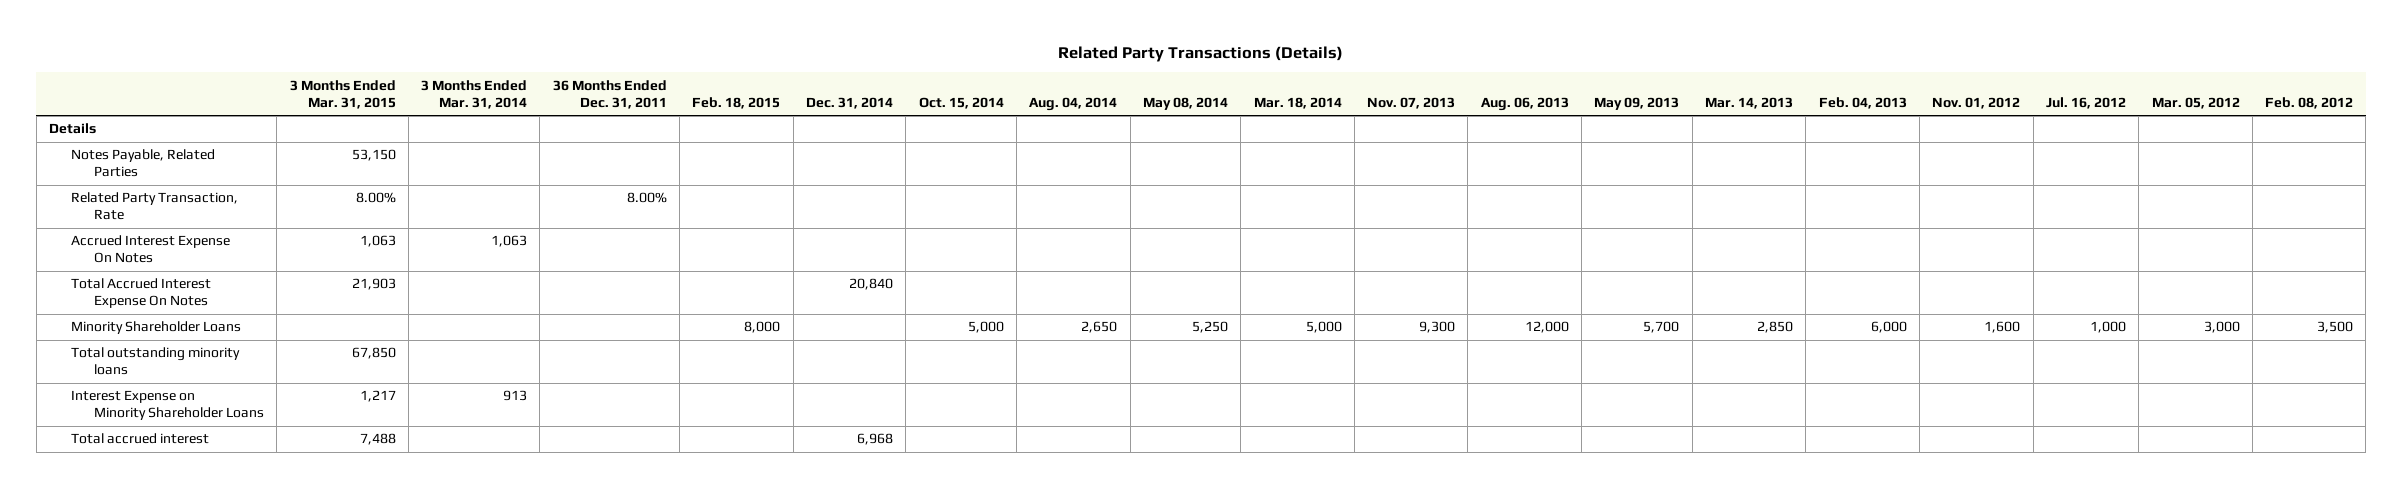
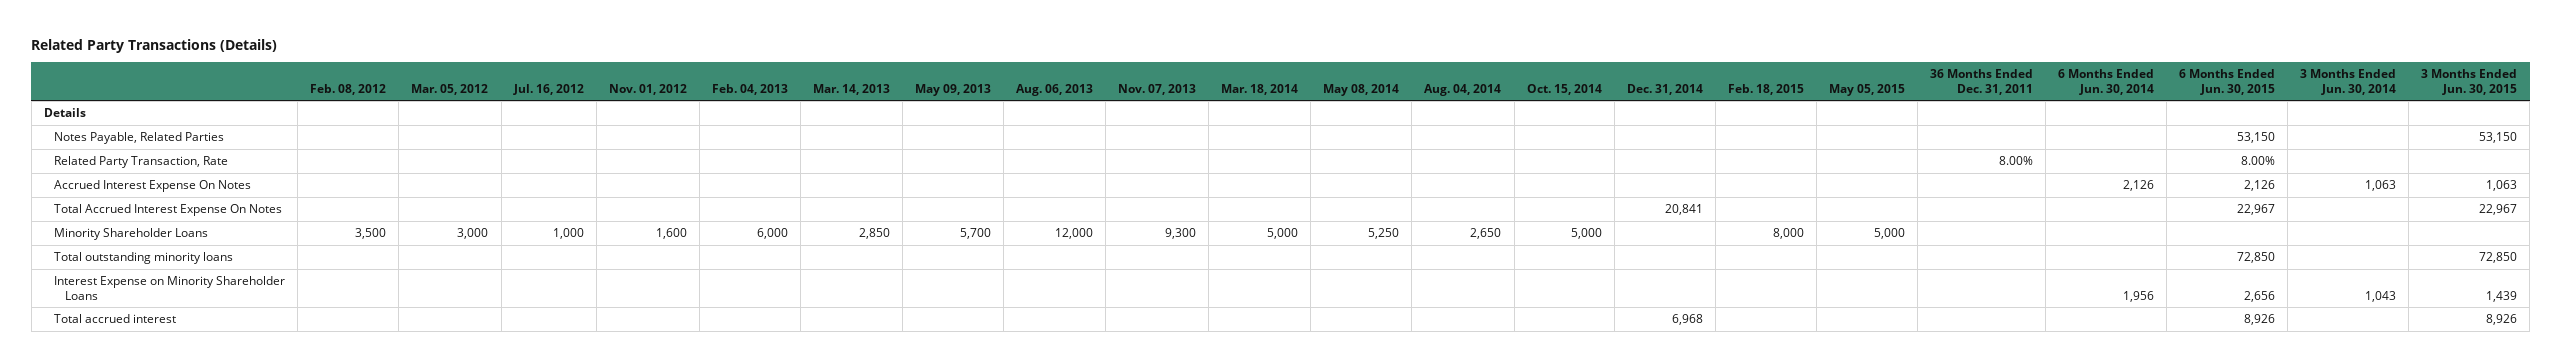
[289,79,396,109] 3 Months Ended Mar. 31, 2015 -> none
[421,79,528,109] 3 Months Ended Mar. 31, 2014 -> none
none -> [1828,83,1905,96] May 05, 2015
none -> [2058,69,2155,95] 6 Months Ended Jun. 30, 2014
none -> [2179,69,2276,95] 6 Months Ended Jun. 30, 2015
none -> [2300,69,2397,95] 3 Months Ended Jun. 30, 2014
none -> [2421,69,2518,95] 3 Months Ended Jun. 30, 2015
[849,278,894,291] 20,840 -> [1664,204,1703,216] 20,841

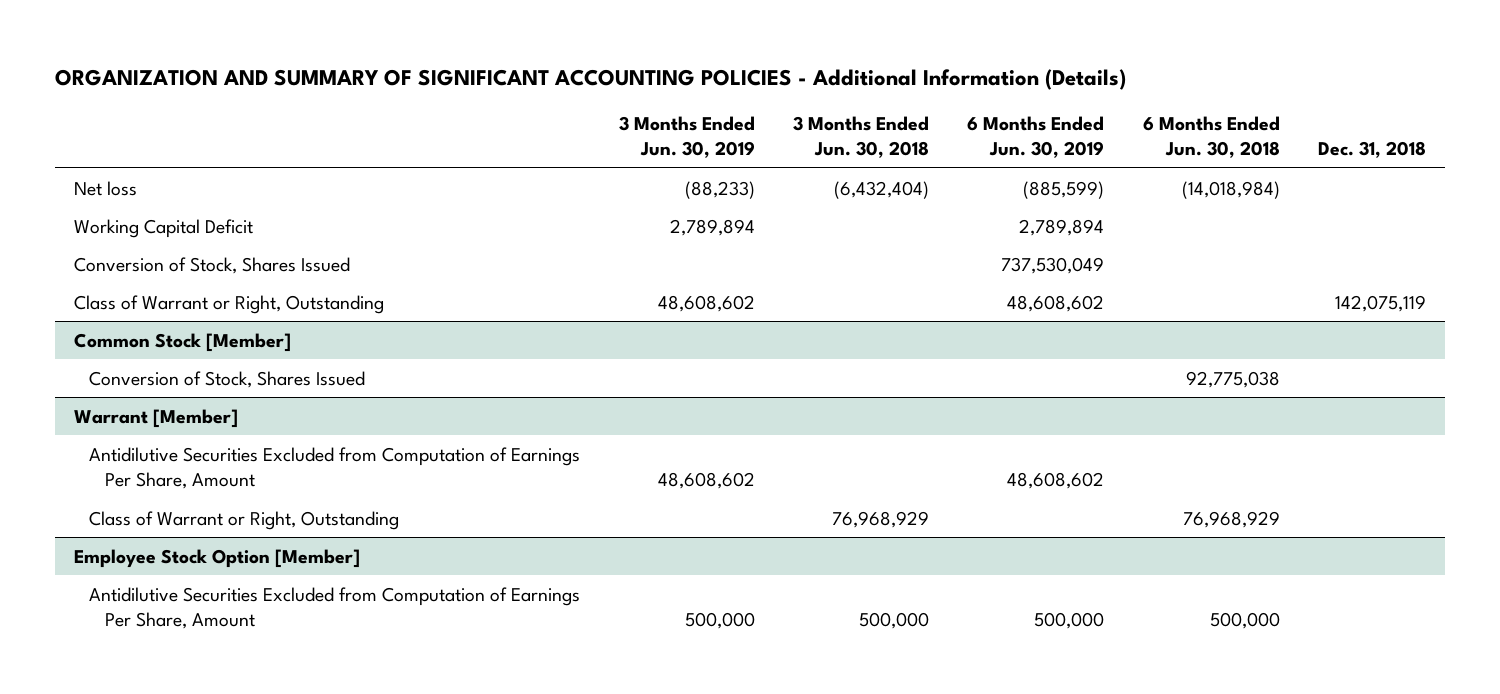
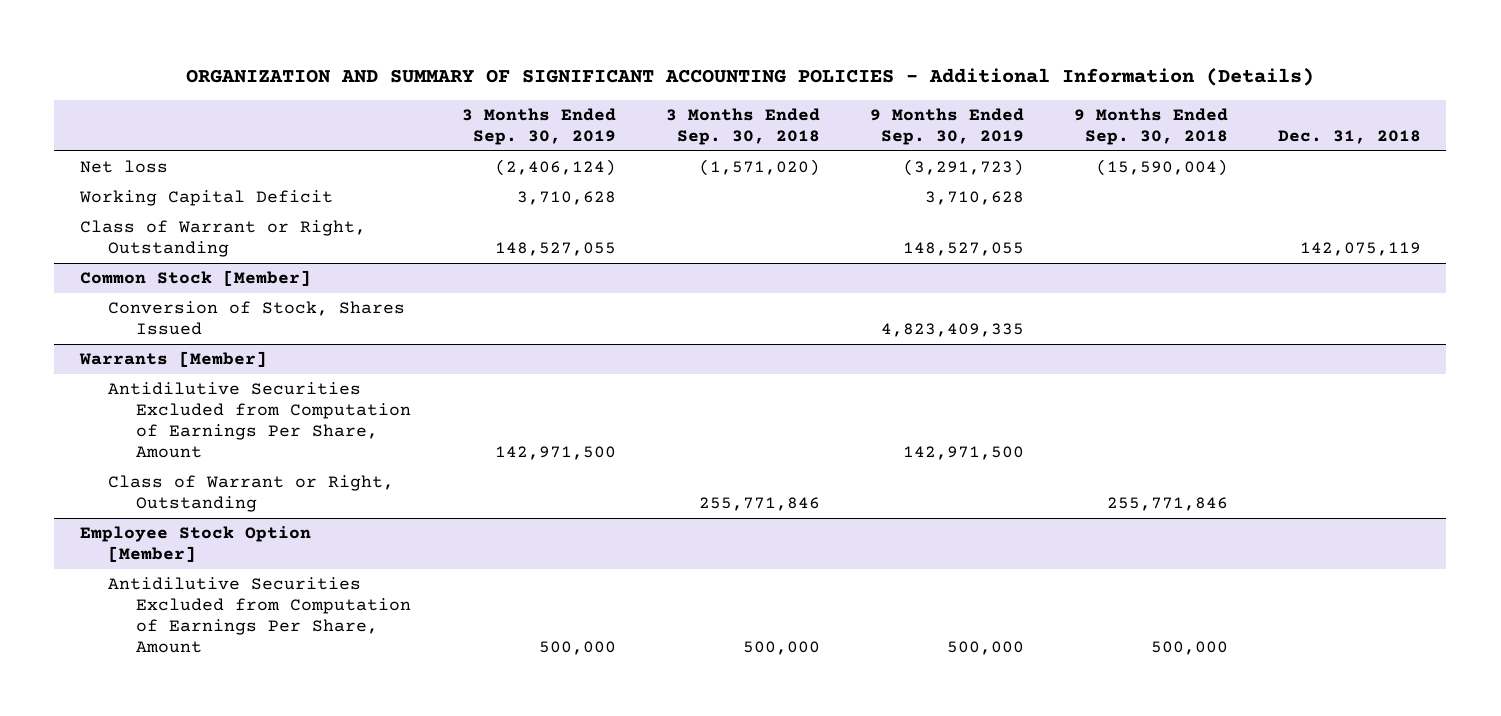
[618,115,755,159] 3 Months Ended Jun. 30, 2019 -> none
[793,115,930,159] 3 Months Ended Jun. 30, 2018 -> none
[967,115,1105,159] 6 Months Ended Jun. 30, 2019 -> none
[1142,115,1280,159] 6 Months Ended Jun. 30, 2018 -> none
none -> [461,108,616,146] 3 Months Ended Sep. 30, 2019
none -> [665,108,820,146] 3 Months Ended Sep. 30, 2018
none -> [869,108,1024,146] 9 Months Ended Sep. 30, 2019
none -> [1074,108,1229,146] 9 Months Ended Sep. 30, 2018
[73,256,350,274] Conversion of Stock, Shares Issued -> none
[73,408,238,428] Warrant [Member] -> [78,351,267,368] Warrants [Member]

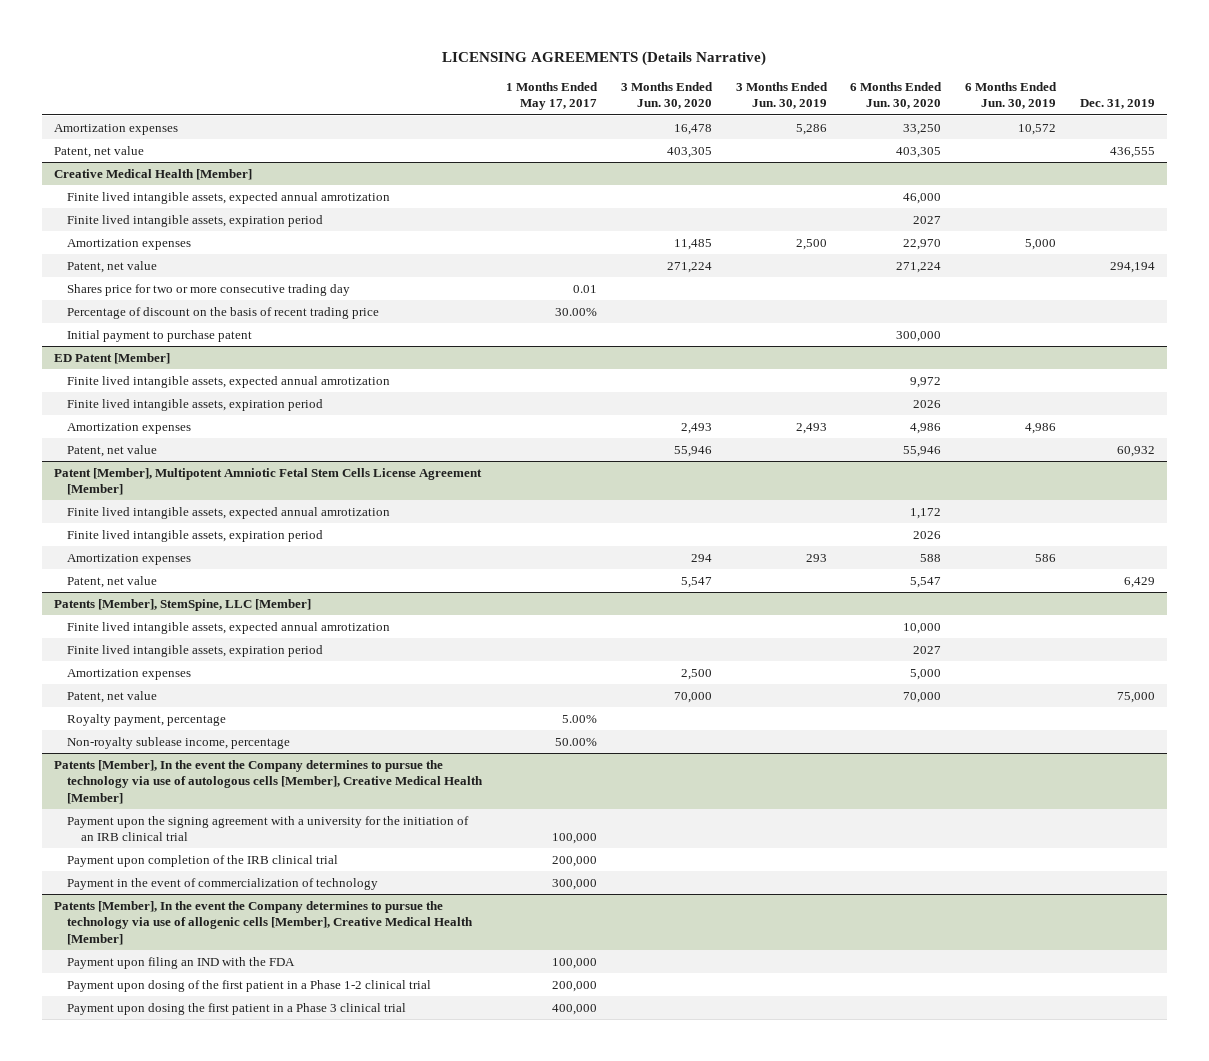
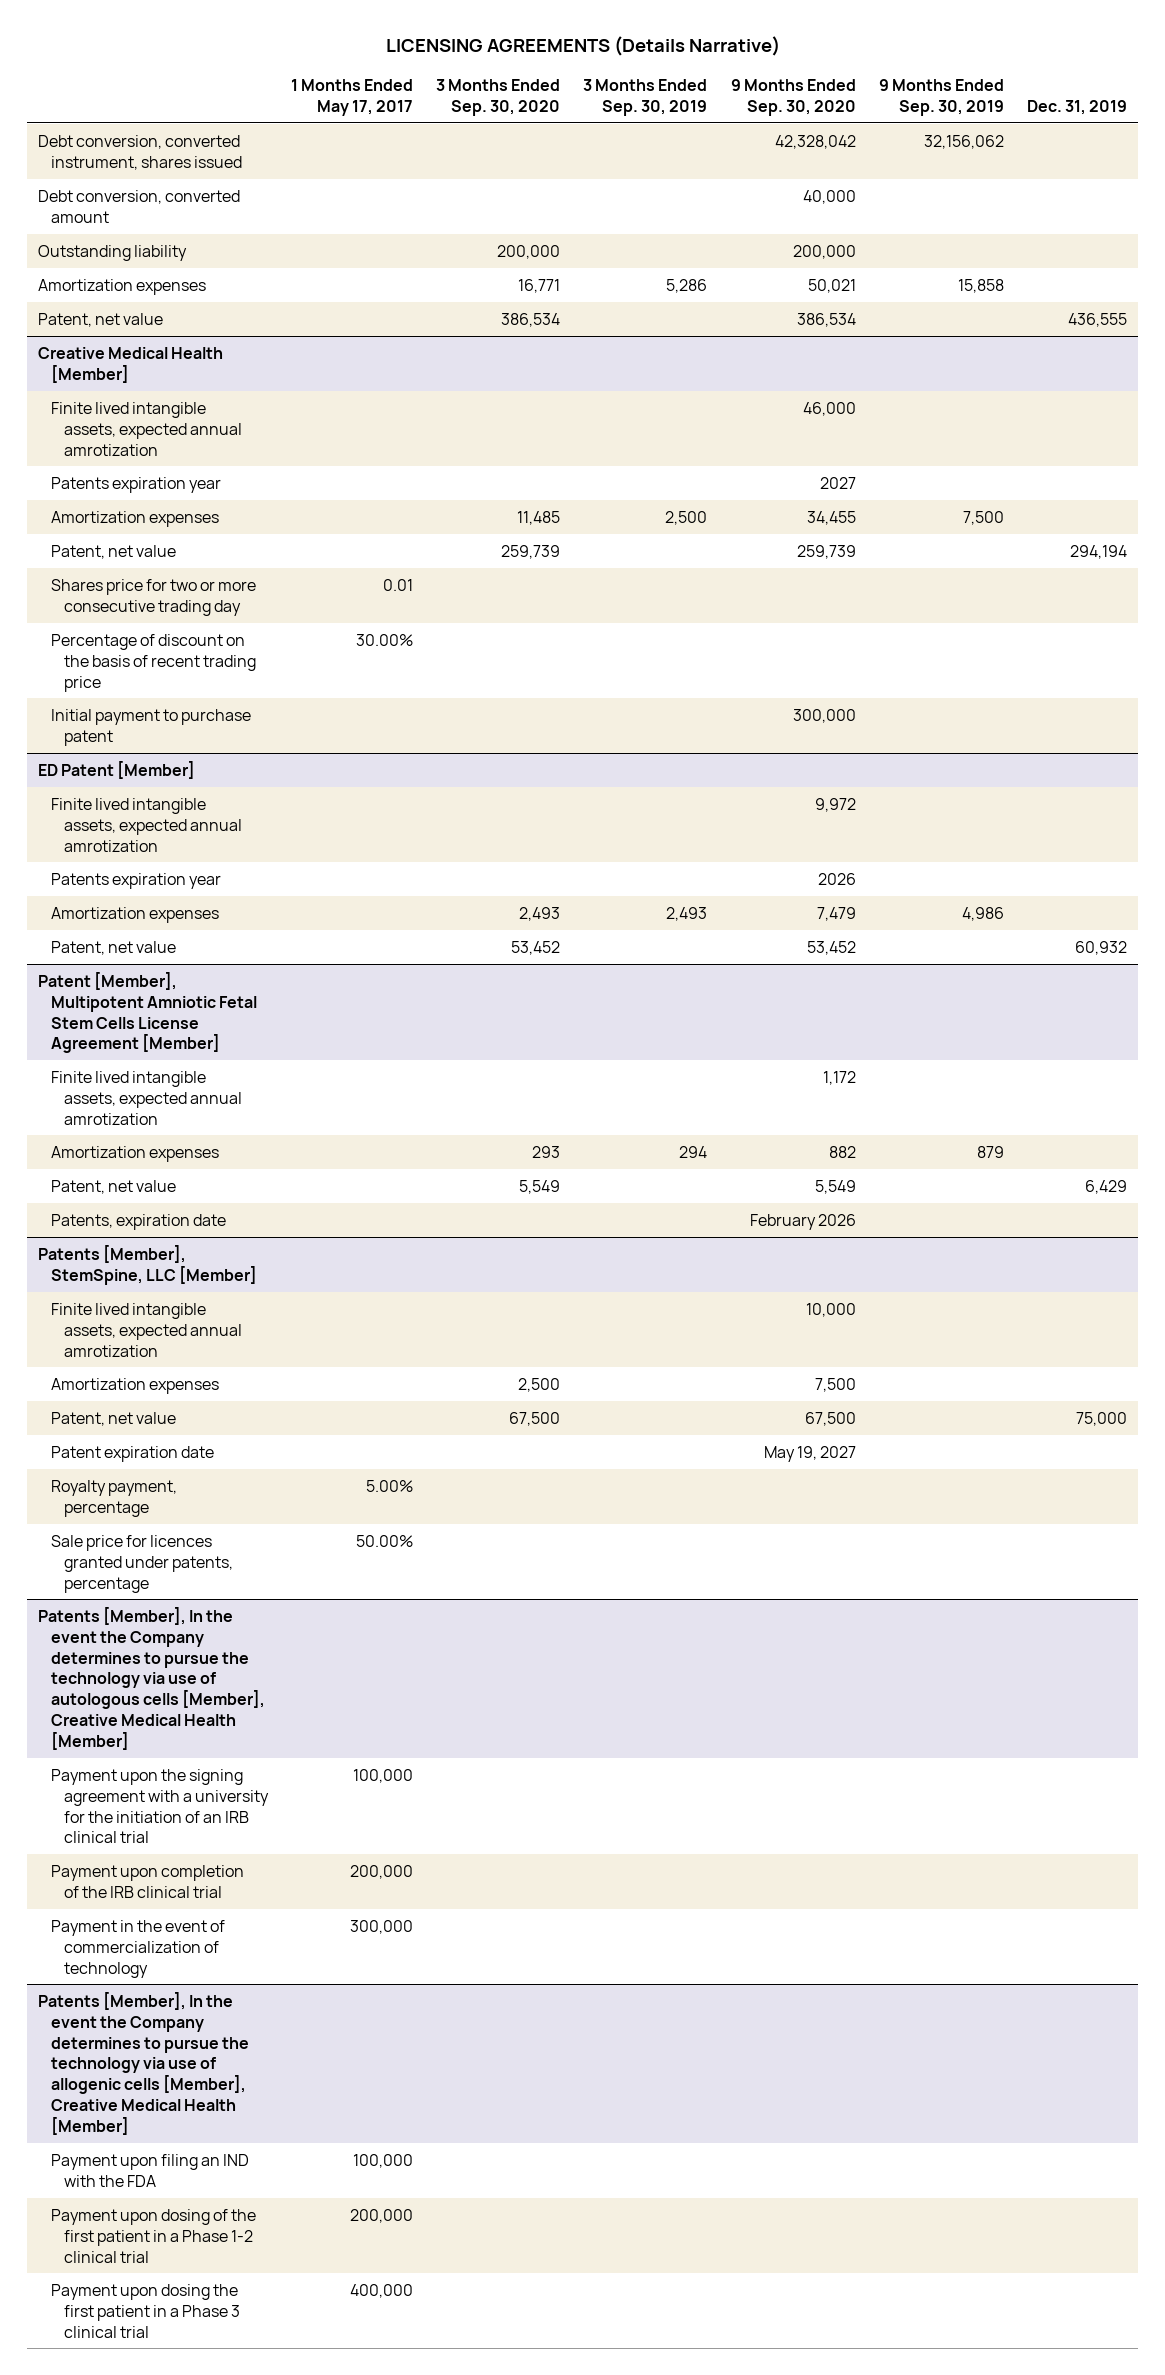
[620,82,713,110] 3 Months Ended Jun. 30, 2020 -> none
[735,82,828,110] 3 Months Ended Jun. 30, 2019 -> none
[850,82,943,110] 6 Months Ended Jun. 30, 2020 -> none
[965,82,1058,110] 6 Months Ended Jun. 30, 2019 -> none
none -> [436,78,561,116] 3 Months Ended Sep. 30, 2020
none -> [583,78,708,116] 3 Months Ended Sep. 30, 2019
none -> [730,78,856,116] 9 Months Ended Sep. 30, 2020
none -> [878,78,1004,116] 9 Months Ended Sep. 30, 2019
none -> [38,134,243,170] Debt conversion, converted instrument, shares issued
none -> [38,189,241,223] Debt conversion, converted amount
none -> [38,244,188,261] Outstanding liability
[67,214,324,227] Finite lived intangible assets, expiration period -> none
none -> [51,476,222,493] Patents expiration year
[67,398,324,411] Finite lived intangible assets, expiration period -> none
none -> [51,872,222,889] Patents expiration year
[67,529,324,542] Finite lived intangible assets, expiration period -> none
none -> [51,1213,227,1230] Patents, expiration date
[67,644,324,657] Finite lived intangible assets, expiration period -> none
none -> [51,1445,215,1462] Patent expiration date
[67,736,291,749] Non-royalty sublease income, percentage -> none
none -> [51,1534,233,1593] Sale price for licences granted under patents, percentage

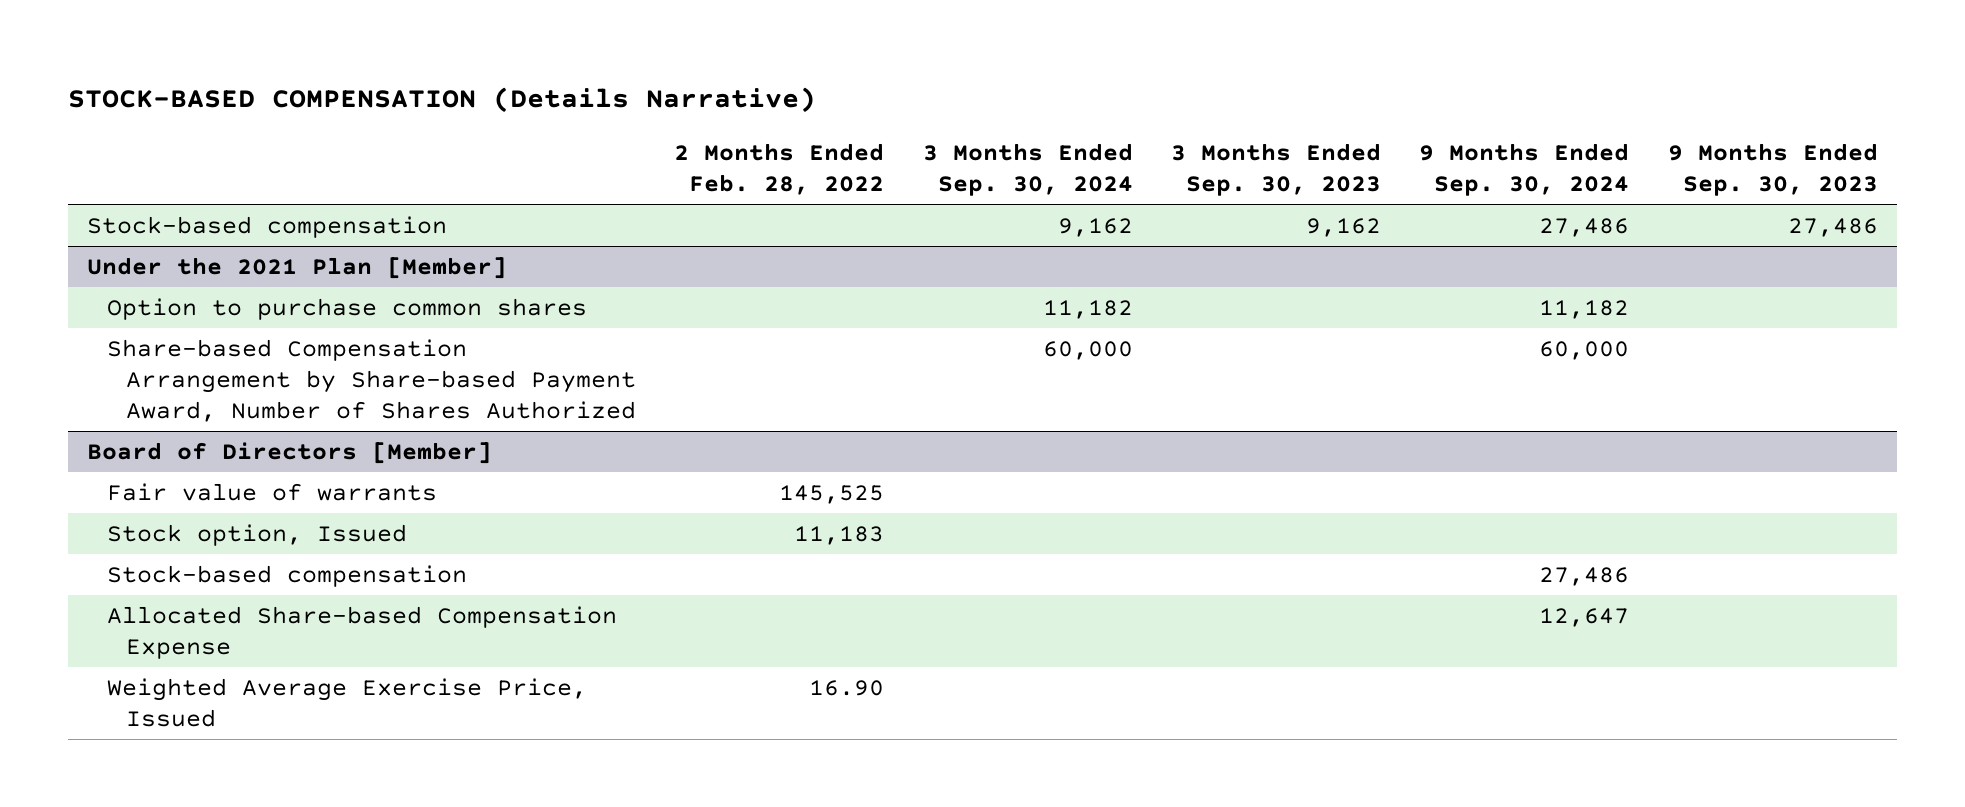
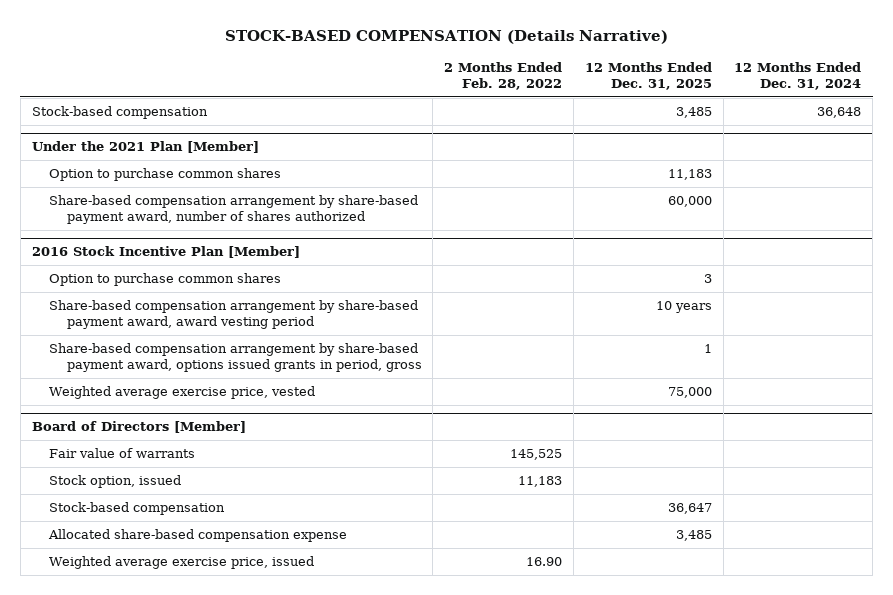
[922,142,1133,196] 3 Months Ended Sep. 30, 2024 -> none
[1170,142,1381,196] 3 Months Ended Sep. 30, 2023 -> none
[1419,142,1630,196] 9 Months Ended Sep. 30, 2024 -> none
[1667,142,1878,196] 9 Months Ended Sep. 30, 2023 -> none
none -> [584,61,712,91] 12 Months Ended Dec. 31, 2025
none -> [734,61,862,91] 12 Months Ended Dec. 31, 2024
[106,339,636,422] Share-based Compensation Arrangement by Share-based Payment Award, Number of Shares Authorized -> [49,195,419,225] Share-based compensation arrangement by share-based payment award, number of shares authorized
none -> [31,246,300,259] 2016 Stock Incentive Plan [Member]
none -> [49,273,282,287] Option to purchase common shares
none -> [49,300,419,330] Share-based compensation arrangement by share-based payment award, award vesting period
none -> [49,343,422,373] Share-based compensation arrangement by share-based payment award, options issued grants in period, gross
none -> [49,386,316,400] Weighted average exercise price, vested
[106,524,407,547] Stock option, Issued -> [49,475,182,489] Stock option, issued
[106,606,617,659] Allocated Share-based Compensation Expense -> [48,529,348,543] Allocated share-based compensation expense
[106,678,587,727] Weighted Average Exercise Price, Issued -> [49,556,315,570] Weighted average exercise price, issued

